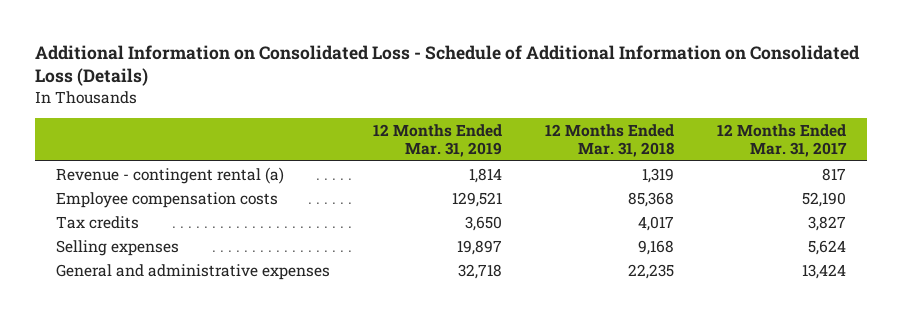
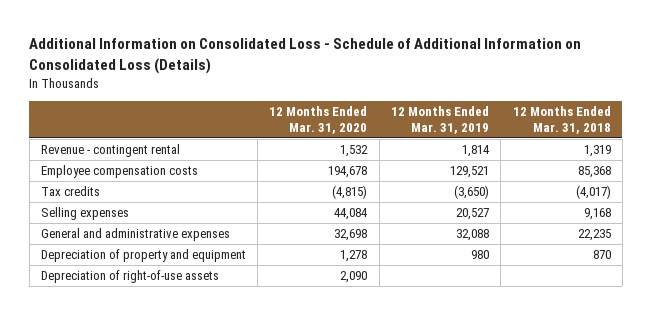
[716,123,847,158] 12 Months Ended Mar. 31, 2017 -> none
none -> [269,105,368,134] 12 Months Ended Mar. 31, 2020
[56,166,285,184] Revenue - contingent rental (a) -> [40,143,180,157] Revenue - contingent rental
[465,215,503,231] 3,650 -> [453,184,489,199] (3,650)
[637,215,674,231] 4,017 -> [575,184,611,199] (4,017)
[457,239,503,255] 19,897 -> [455,207,489,220] 20,527
[458,263,503,279] 32,718 -> [455,228,489,241] 32,088
none -> [40,248,246,262] Depreciation of property and equipment
none -> [40,269,219,283] Depreciation of right-of-use assets

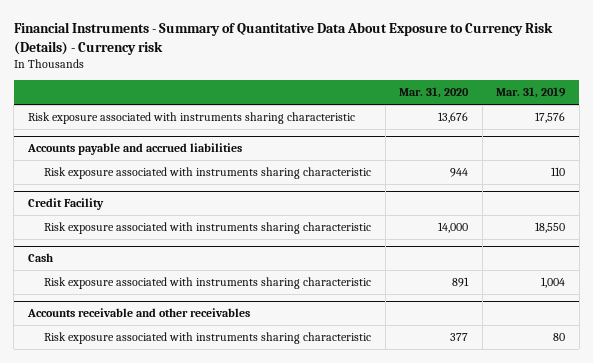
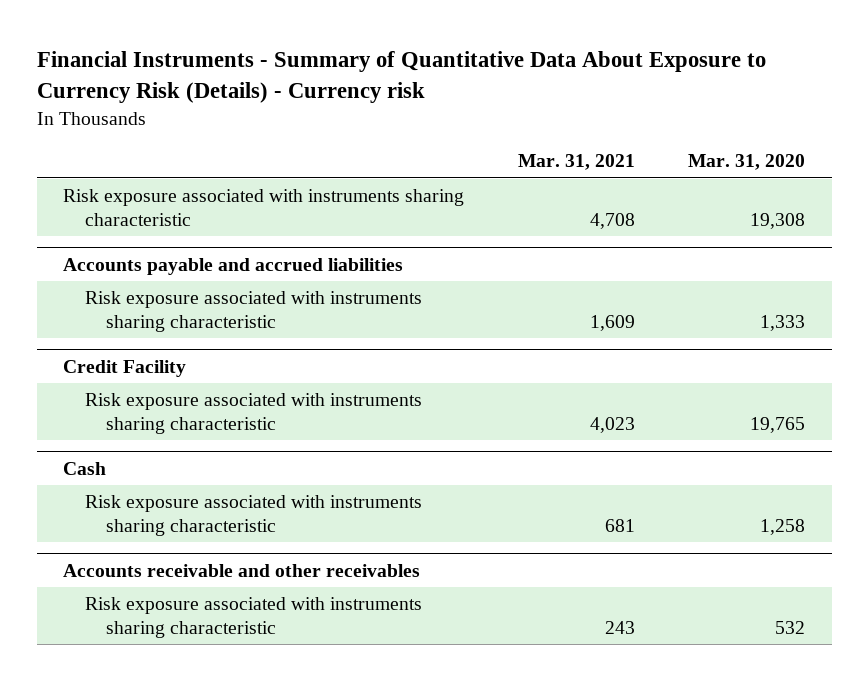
[496,87,567,99] Mar. 31, 2019 -> none
none -> [517,154,635,171] Mar. 31, 2021
[438,111,469,123] 13,676 -> [750,212,806,229] 19,308
[450,167,469,177] 944 -> [760,314,806,331] 1,333
[438,221,469,233] 14,000 -> [750,416,806,433] 19,765
[452,276,470,287] 891 -> [760,518,806,535] 1,258
[450,332,469,341] 377 -> [775,620,806,634] 532

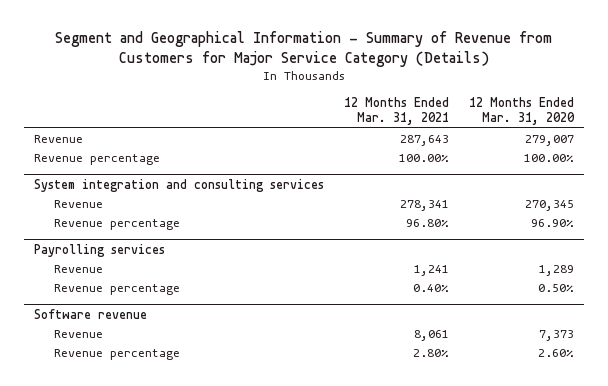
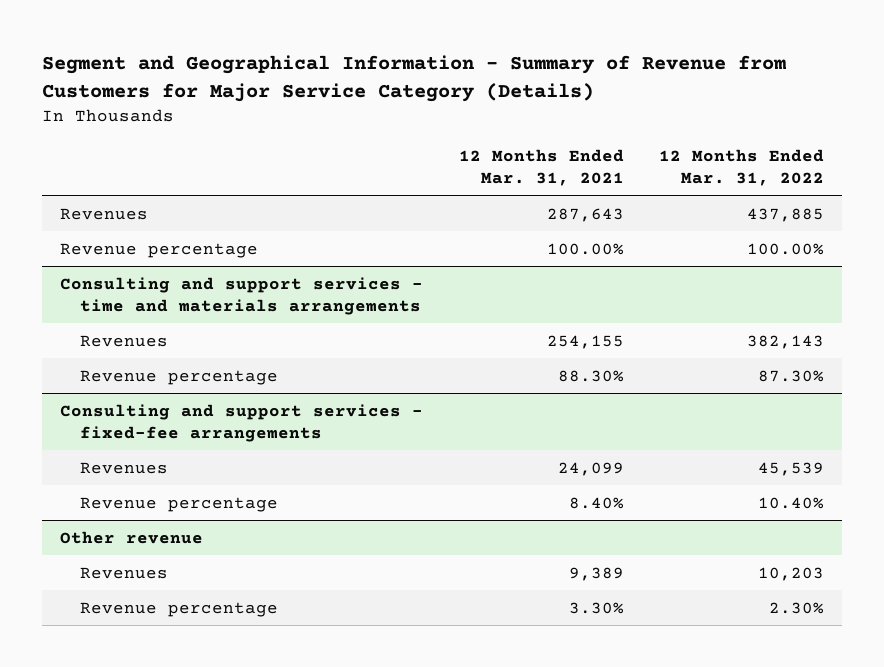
[468,96,575,126] 12 Months Ended Mar. 31, 2020 -> none
none -> [659,149,825,186] 12 Months Ended Mar. 31, 2022
[33,135,83,144] Revenue -> [59,207,148,220] Revenues
[53,200,103,209] Revenue -> none
[53,265,103,274] Revenue -> none
[53,330,103,339] Revenue -> none
[33,178,324,192] System integration and consulting services -> [59,276,423,315] Consulting and support services - time and materials arrangements
none -> [80,334,169,347] Revenues
[405,219,449,228] 96.80% -> [557,369,624,382] 88.30%
[33,243,165,257] Payrolling services -> [59,403,423,442] Consulting and support services - fixed-fee arrangements
none -> [80,461,169,474] Revenues
[412,284,449,293] 0.40% -> [568,496,624,509] 8.40%
[33,308,147,319] Software revenue -> [59,530,203,544] Other revenue
none -> [80,566,169,579] Revenues
[412,349,449,358] 2.80% -> [568,601,624,614] 3.30%

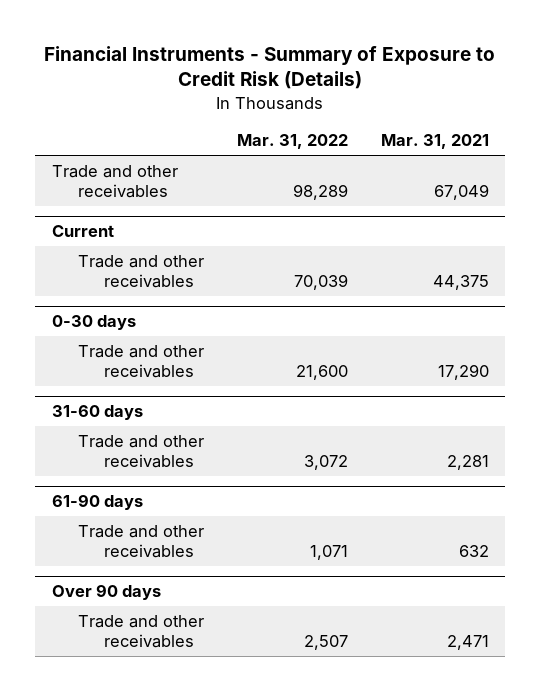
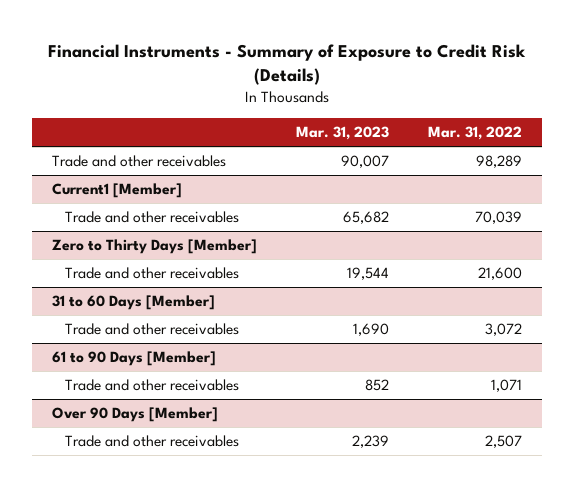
[380,134,489,150] Mar. 31, 2021 -> none
none -> [296,126,390,141] Mar. 31, 2023
[51,225,114,238] Current -> [51,183,182,199] Current1 [Member]
[51,315,136,331] 0-30 days -> [51,239,257,255] Zero to Thirty Days [Member]
[51,405,143,421] 31-60 days -> [51,295,215,311] 31 to 60 Days [Member]
[51,494,143,511] 61-90 days -> [51,351,216,367] 61 to 90 Days [Member]
[51,584,161,601] Over 90 days -> [51,407,218,423] Over 90 Days [Member]

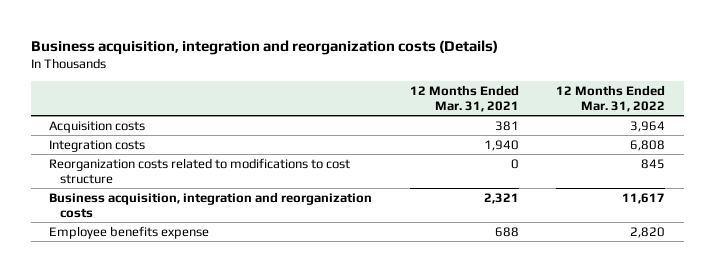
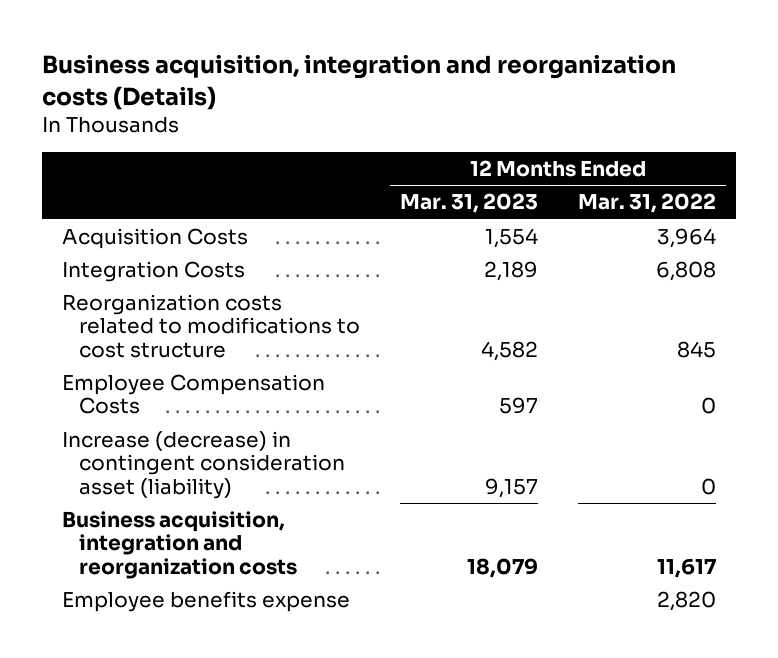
[409,84,519,112] 12 Months Ended Mar. 31, 2021 -> none
none -> [399,193,538,214] Mar. 31, 2023
[49,120,146,133] Acquisition costs -> [62,227,249,249] Acquisition Costs
[49,139,146,152] Integration costs -> [62,260,246,282] Integration Costs
none -> [62,373,326,415] Employee Compensation Costs
none -> [62,430,345,500] Increase (decrease) in contingent consideration asset (liability)

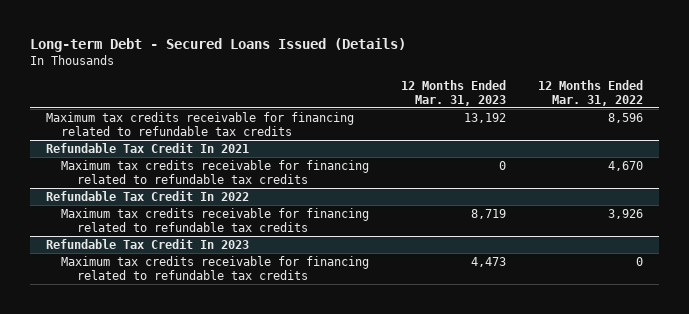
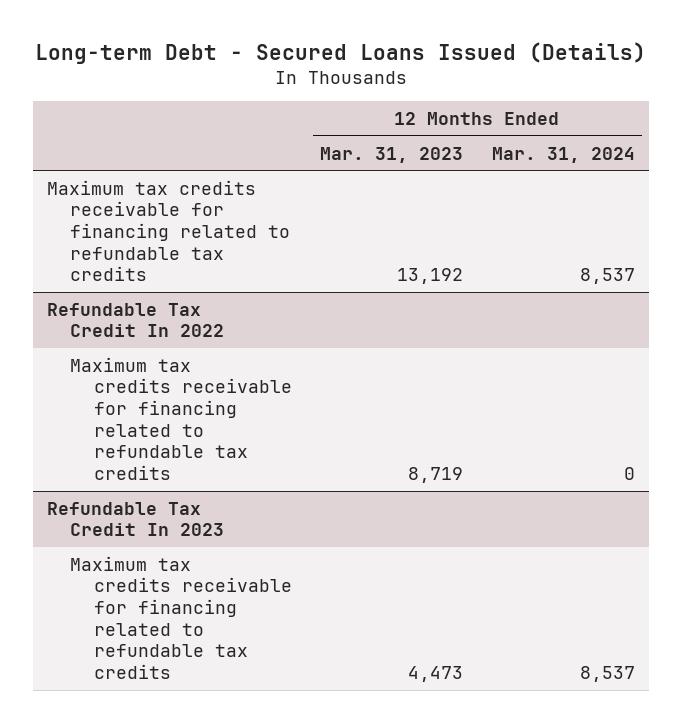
[537,79,643,106] 12 Months Ended Mar. 31, 2022 -> none
none -> [491,146,635,163] Mar. 31, 2024
[46,142,250,153] Refundable Tax Credit In 2021 -> none
[61,159,370,184] Maximum tax credits receivable for financing related to refundable tax credits -> none

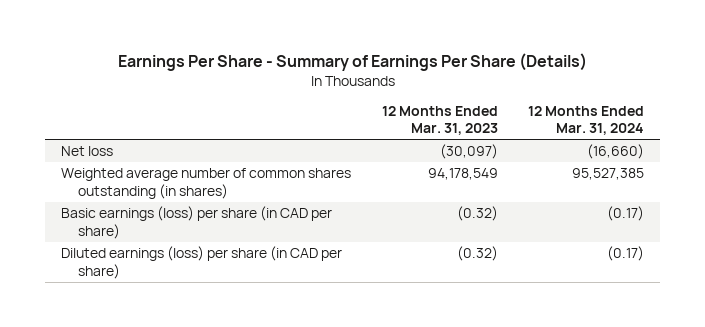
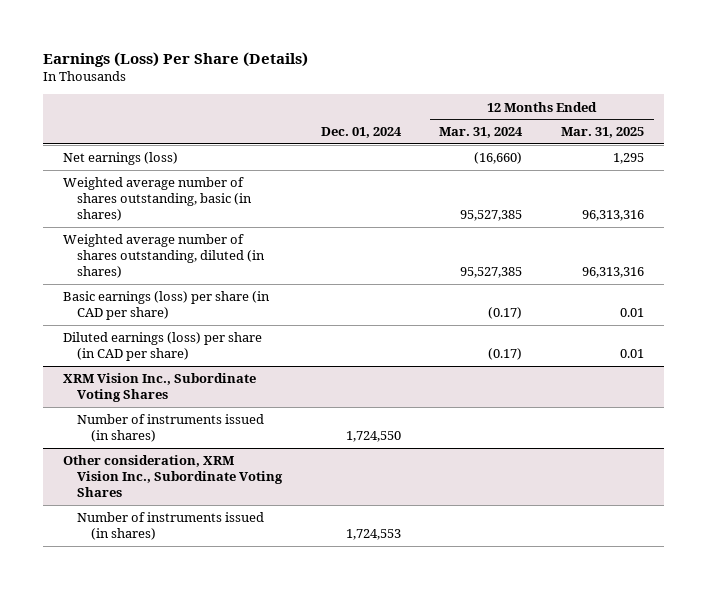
[117,52,587,71] Earnings Per Share - Summary of Earnings Per Share (Details) -> [43,51,309,67] Earnings (Loss) Per Share (Details)
[381,105,498,136] 12 Months Ended Mar. 31, 2023 -> none
none -> [320,127,402,139] Dec. 01, 2024
none -> [561,127,645,139] Mar. 31, 2025
[60,146,113,157] Net loss -> [62,152,178,166] Net earnings (loss)
[60,168,351,199] Weighted average number of common shares outstanding (in shares) -> [62,177,252,222] Weighted average number of shares outstanding, basic (in shares)
none -> [62,234,265,279] Weighted average number of shares outstanding, diluted (in shares)
none -> [62,373,256,403] XRM Vision Inc., Subordinate Voting Shares
none -> [76,414,264,443] Number of instruments issued (in shares)
none -> [62,455,283,498] Other consideration, XRM Vision Inc., Subordinate Voting Shares
none -> [76,512,264,541] Number of instruments issued (in shares)

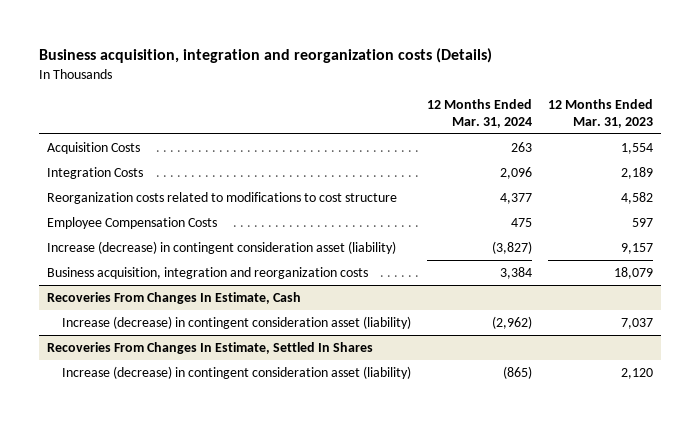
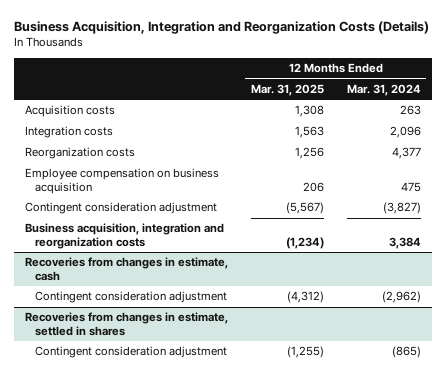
[39,48,493,64] Business acquisition, integration and reorganization costs (Details) -> [13,21,429,35] Business Acquisition, Integration and Reorganization Costs (Details)
[547,98,653,128] 12 Months Ended Mar. 31, 2023 -> none
none -> [250,83,324,96] Mar. 31, 2025
[47,141,141,154] Acquisition Costs -> [24,105,115,118] Acquisition costs
[47,166,144,179] Integration Costs -> [24,126,113,139] Integration costs
[47,191,398,204] Reorganization costs related to modifications to cost structure -> [24,147,135,160] Reorganization costs
[47,216,218,229] Employee Compensation Costs -> [24,168,219,194] Employee compensation on business acquisition
[47,240,397,254] Increase (decrease) in contingent consideration asset (liability) -> [24,202,217,215] Contingent consideration adjustment
[47,291,302,304] Recoveries From Changes In Estimate, Cash -> [24,257,228,281] Recoveries from changes in estimate, cash
[62,315,412,329] Increase (decrease) in contingent consideration asset (liability) -> [34,291,227,304] Contingent consideration adjustment
[47,341,374,354] Recoveries From Changes In Estimate, Settled In Shares -> [24,312,228,336] Recoveries from changes in estimate, settled in shares
[62,365,412,379] Increase (decrease) in contingent consideration asset (liability) -> [34,346,227,359] Contingent consideration adjustment

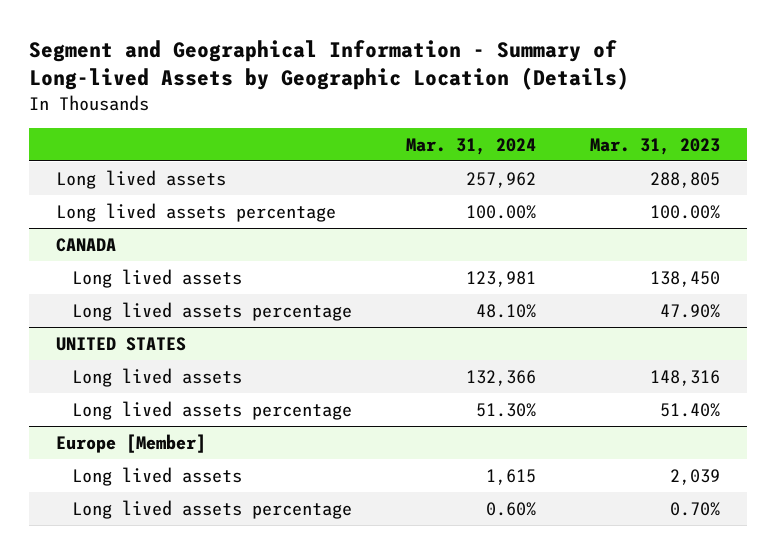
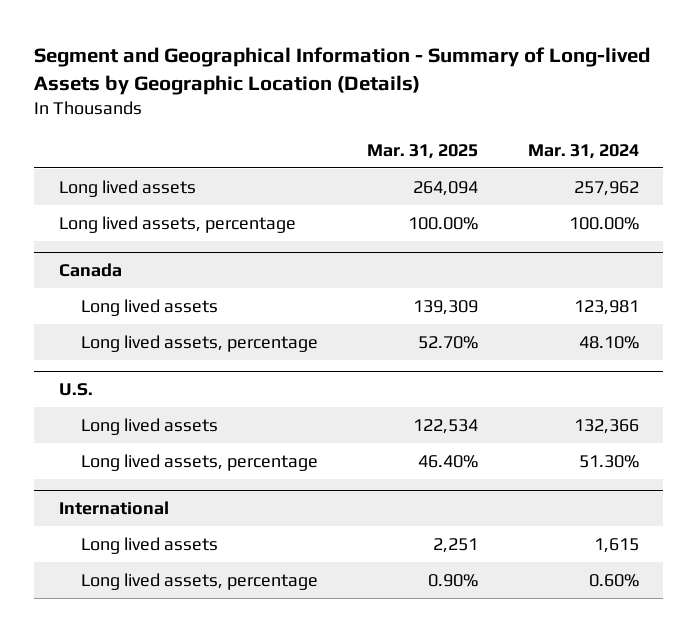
[589,137,720,155] Mar. 31, 2023 -> none
none -> [367,143,479,159] Mar. 31, 2025
[55,202,336,222] Long lived assets percentage -> [58,215,296,233] Long lived assets, percentage
[55,237,116,252] CANADA -> [58,263,122,278] Canada
[71,301,352,321] Long lived assets percentage -> [81,334,319,352] Long lived assets, percentage
[55,336,186,351] UNITED STATES -> [58,383,93,397] U.S.
[55,433,206,453] Europe [Member] -> none
[71,400,352,420] Long lived assets percentage -> [81,453,319,471] Long lived assets, percentage
none -> [58,501,169,516] International
[71,499,352,519] Long lived assets percentage -> [81,572,319,590] Long lived assets, percentage

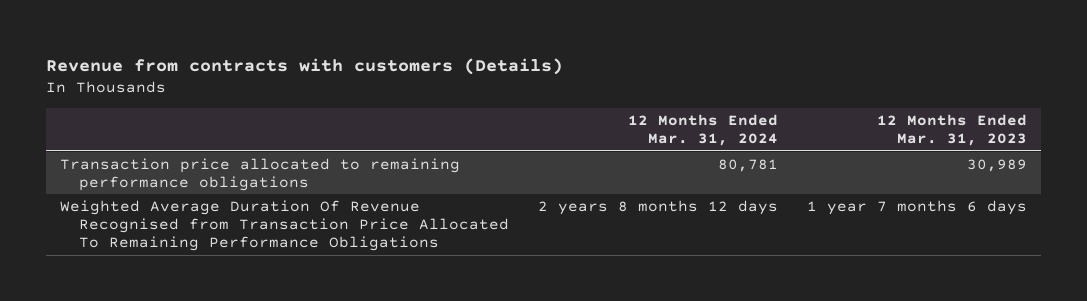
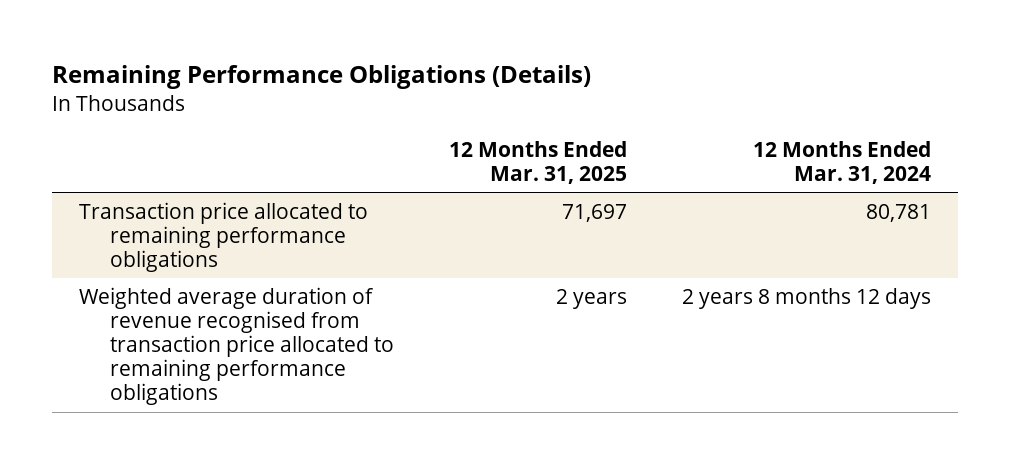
[45,57,563,75] Revenue from contracts with customers (Details) -> [51,65,591,90] Remaining Performance Obligations (Details)
[876,114,1027,147] 12 Months Ended Mar. 31, 2023 -> none
none -> [448,140,627,185] 12 Months Ended Mar. 31, 2025
[60,199,509,252] Weighted Average Duration Of Revenue Recognised from Transaction Price Allocated To Remaining Performance Obligations -> [79,286,394,406] Weighted average duration of revenue recognised from transaction price allocated to remaining performance obligations

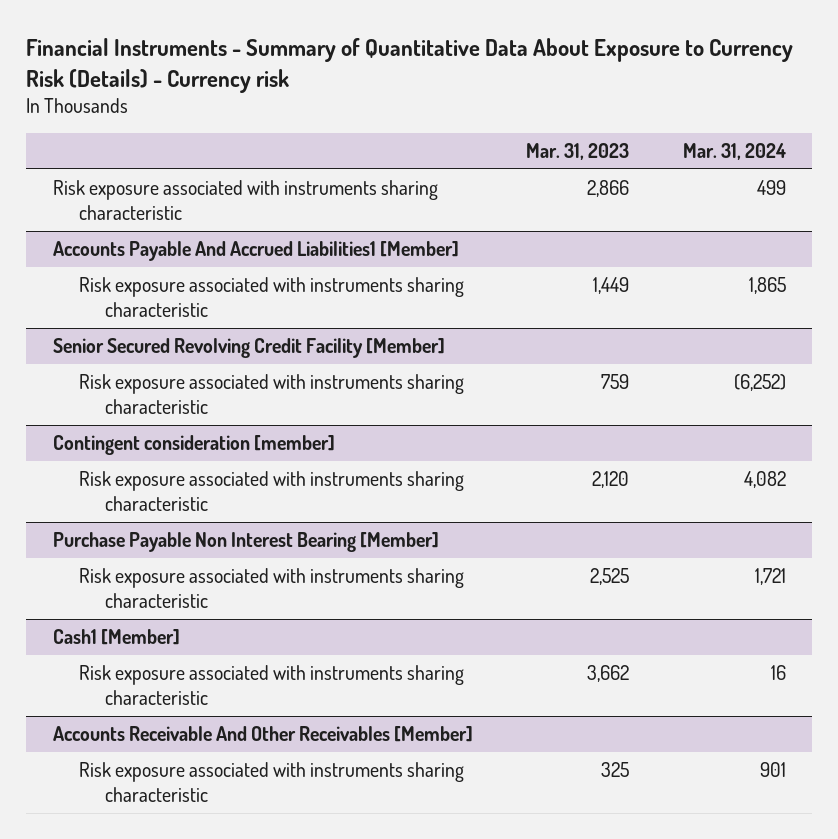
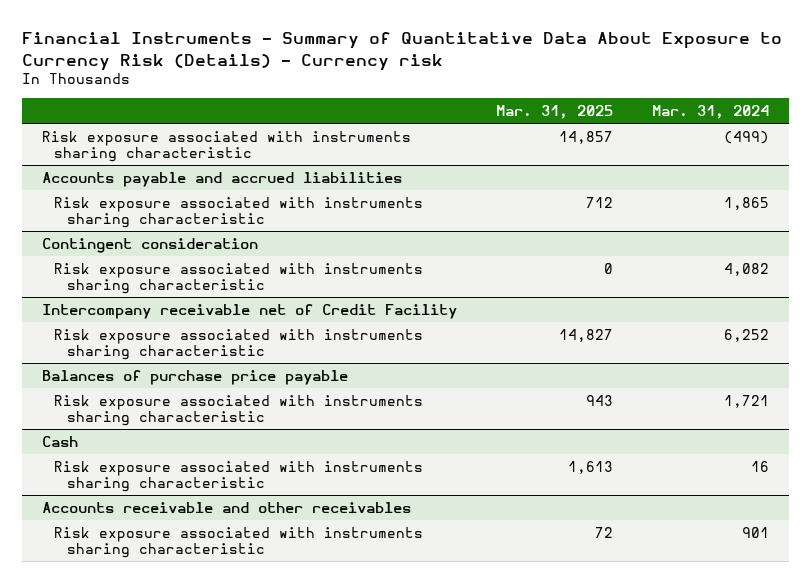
[526,142,630,160] Mar. 31, 2023 -> none
none -> [495,105,613,120] Mar. 31, 2025
[756,180,786,196] 499 -> [724,130,770,144] (499)
[52,241,459,262] Accounts Payable And Accrued Liabilities1 [Member] -> [41,171,402,187] Accounts payable and accrued liabilities
[79,374,465,415] Risk exposure associated with instruments sharing characteristic -> none
[52,435,335,456] Contingent consideration [member] -> none
[52,338,445,359] Senior Secured Revolving Credit Facility [Member] -> [41,237,258,253] Contingent consideration
[52,532,439,553] Purchase Payable Non Interest Bearing [Member] -> [41,303,457,319] Intercompany receivable net of Credit Facility
none -> [54,328,424,361] Risk exposure associated with instruments sharing characteristic
none -> [41,369,348,385] Balances of purchase price payable
[52,629,180,646] Cash1 [Member] -> [41,435,78,447] Cash
[52,726,473,743] Accounts Receivable And Other Receivables [Member] -> [41,501,411,513] Accounts receivable and other receivables

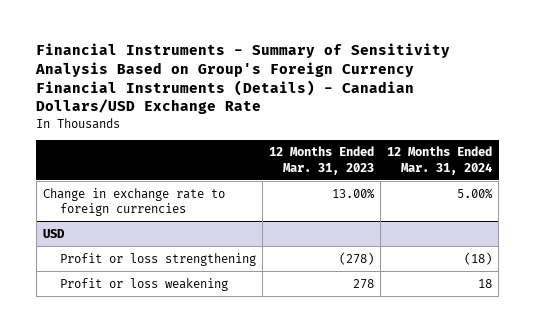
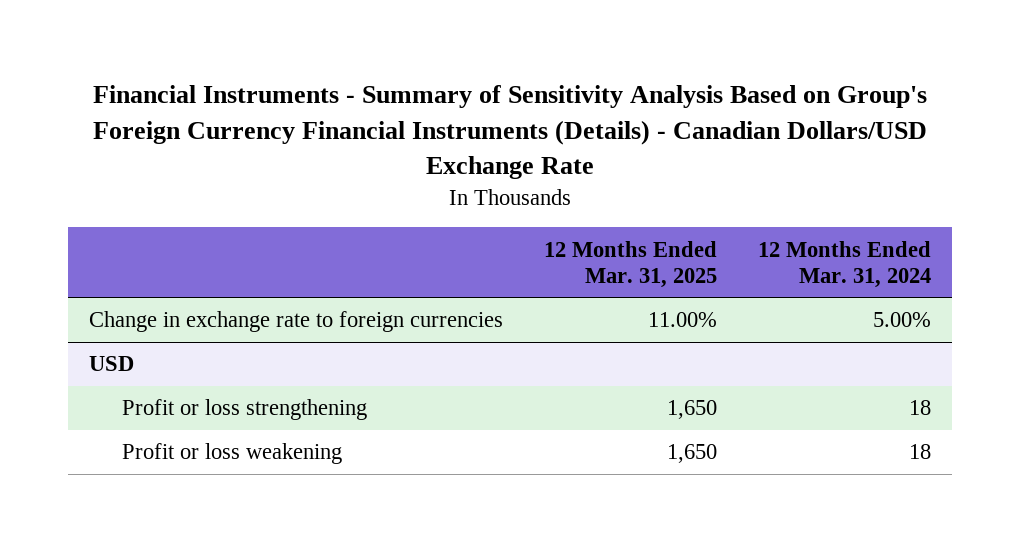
[269,146,375,175] 12 Months Ended Mar. 31, 2023 -> none
none -> [543,240,717,288] 12 Months Ended Mar. 31, 2025
[464,251,493,265] (18) -> [909,400,932,416] 18

